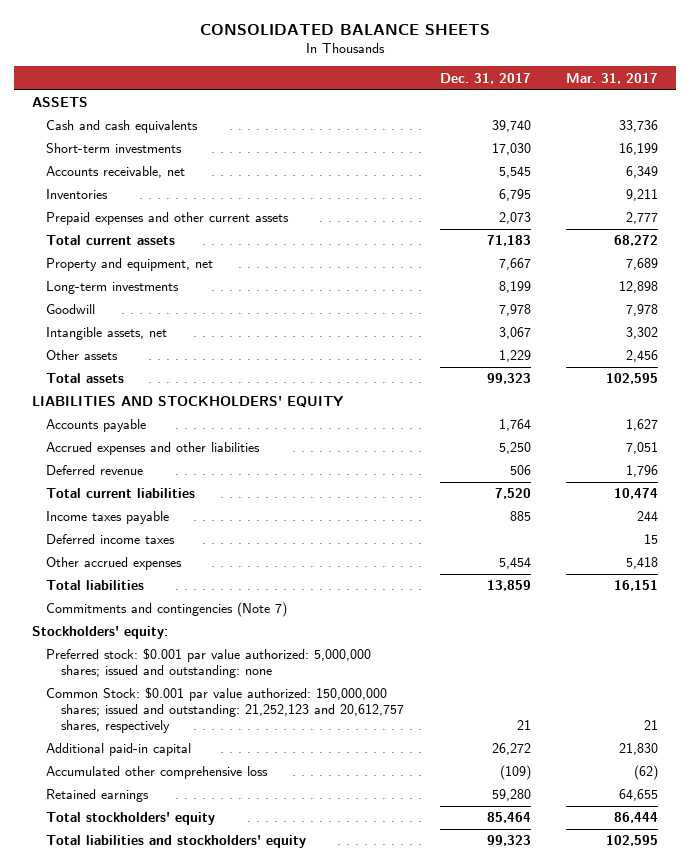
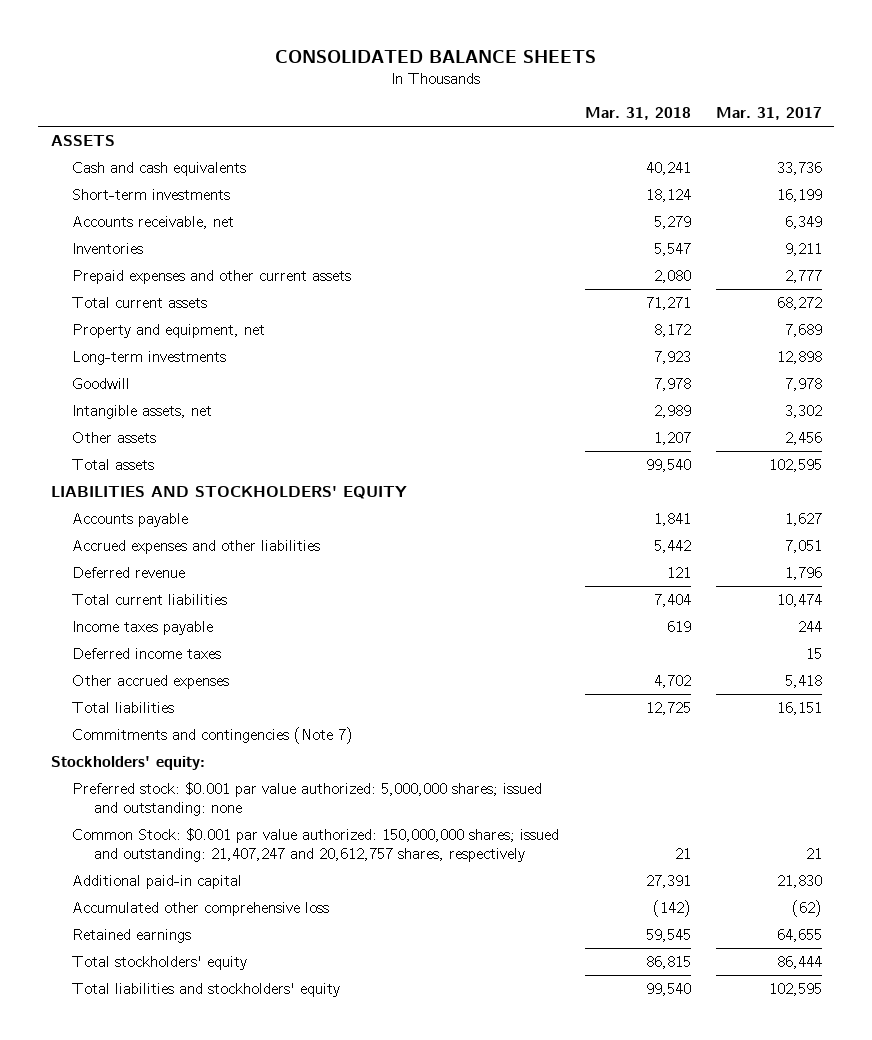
[439,72,531,84] Dec. 31, 2017 -> none
none -> [584,107,691,121] Mar. 31, 2018
[46,687,405,734] Common Stock: $0.001 par value authorized: 150,000,000 shares; issued and outstanding: 21,252,123 and 20,612,757 shares, respectively -> [72,827,560,863] Common Stock: $0.001 par value authorized: 150,000,000 shares; issued and outstanding: 21,407,247 and 20,612,757 shares, respectively

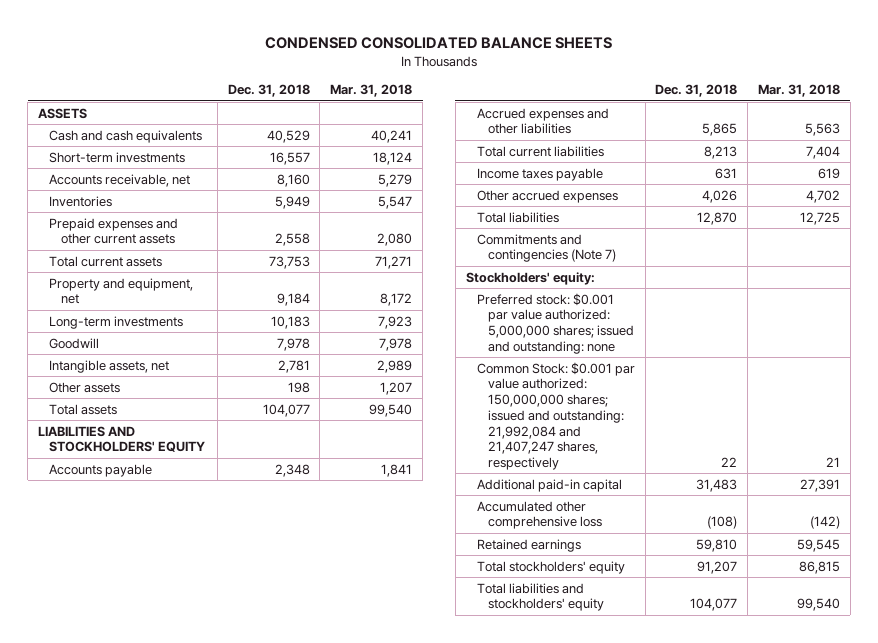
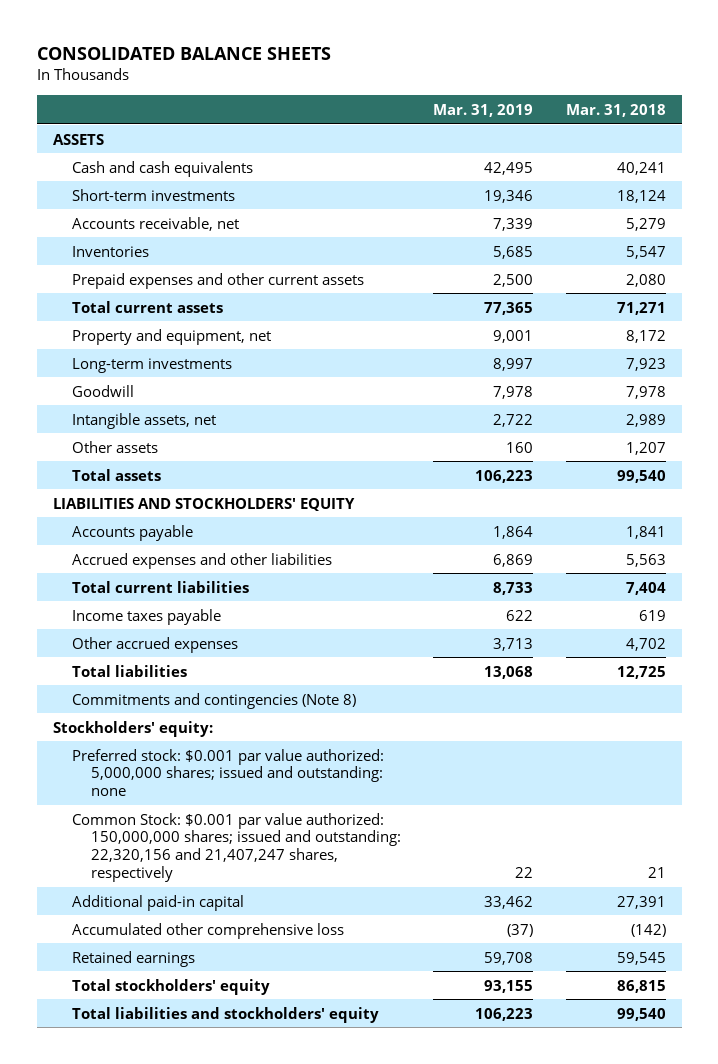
[264,36,612,49] CONDENSED CONSOLIDATED BALANCE SHEETS -> [36,47,331,61] CONSOLIDATED BALANCE SHEETS
[227,84,310,98] Dec. 31, 2018 -> none
none -> [433,104,534,118] Mar. 31, 2019
[476,233,617,263] Commitments and contingencies (Note 7) -> [72,692,357,709] Commitments and contingencies (Note 8)
[476,361,635,471] Common Stock: $0.001 par value authorized: 150,000,000 shares; issued and outstanding: 21,992,084 and 21,407,247 shares, respectively -> [72,812,402,882] Common Stock: $0.001 par value authorized: 150,000,000 shares; issued and outstanding: 22,320,156 and 21,407,247 shares, respectively

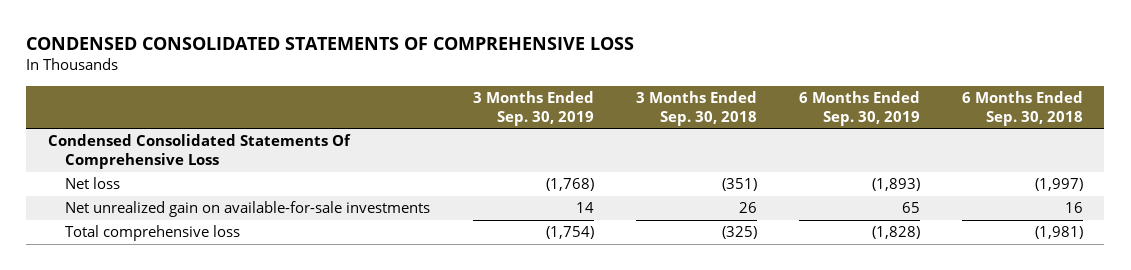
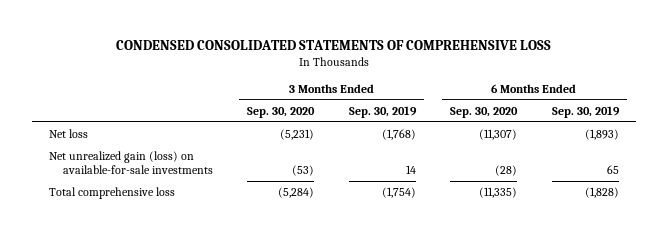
[635,90,757,126] 3 Months Ended Sep. 30, 2018 -> none
[962,90,1084,126] 6 Months Ended Sep. 30, 2018 -> none
none -> [247,106,316,118] Sep. 30, 2020
none -> [450,106,519,118] Sep. 30, 2020
[47,134,351,170] Condensed Consolidated Statements Of Comprehensive Loss -> none
[65,201,431,218] Net unrealized gain on available-for-sale investments -> [49,150,214,175] Net unrealized gain (loss) on available-for-sale investments

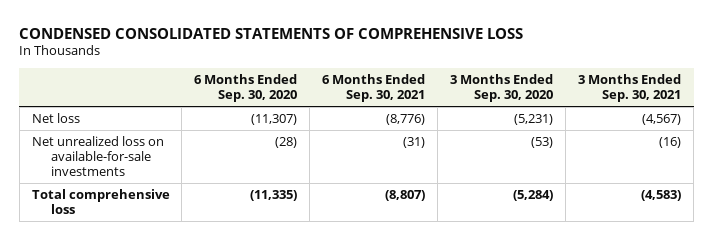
[348,105,417,118] Sep. 30, 2019 -> none
[551,105,620,118] Sep. 30, 2019 -> none
none -> [322,74,426,102] 6 Months Ended Sep. 30, 2021
none -> [578,74,682,102] 3 Months Ended Sep. 30, 2021
[49,150,214,175] Net unrealized gain (loss) on available-for-sale investments -> [31,136,164,176] Net unrealized loss on available-for-sale investments

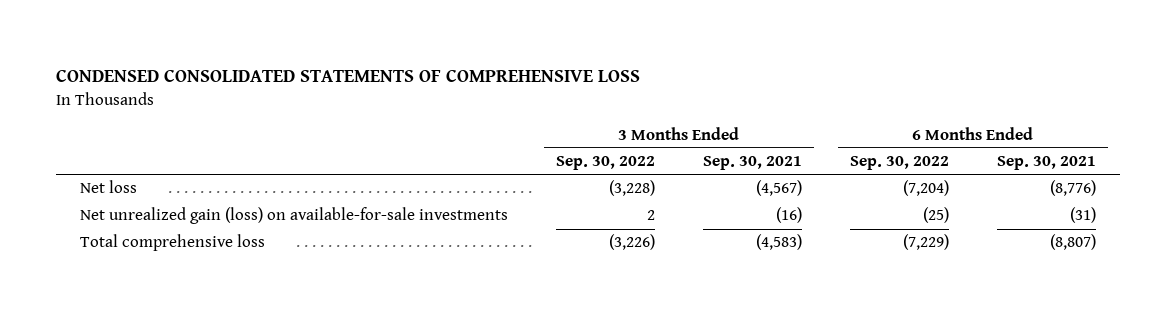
[194,74,298,102] 6 Months Ended Sep. 30, 2020 -> none
[450,74,554,102] 3 Months Ended Sep. 30, 2020 -> none
none -> [556,156,656,171] Sep. 30, 2022
none -> [849,156,949,171] Sep. 30, 2022
[31,136,164,176] Net unrealized loss on available-for-sale investments -> [80,207,509,225] Net unrealized gain (loss) on available-for-sale investments

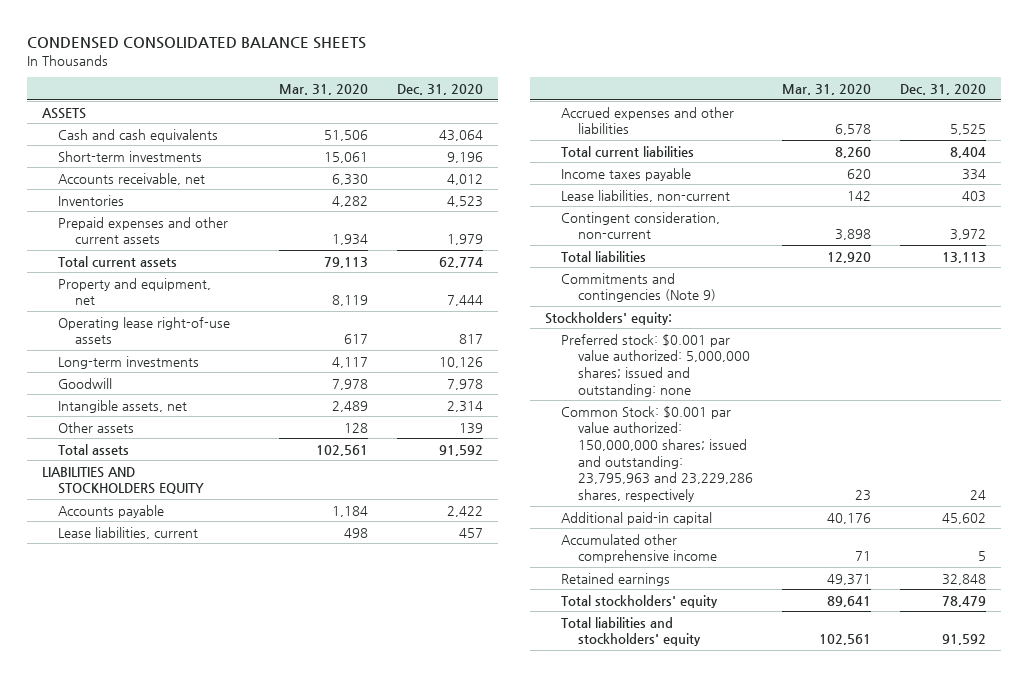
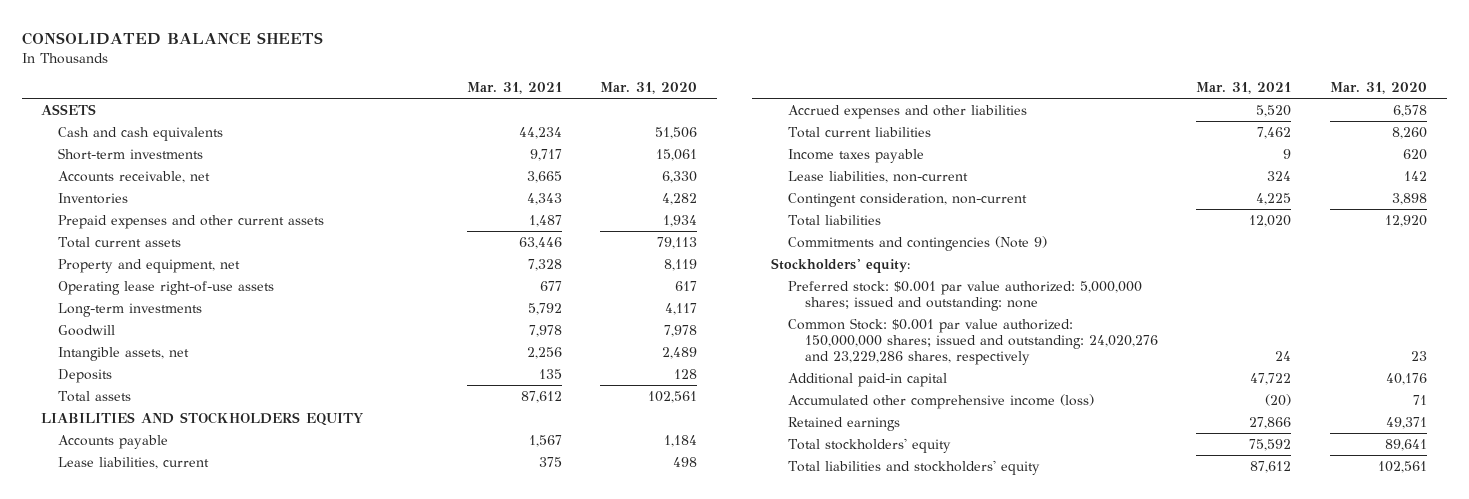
[27,37,367,50] CONDENSED CONSOLIDATED BALANCE SHEETS -> [21,31,323,45] CONSOLIDATED BALANCE SHEETS
[397,84,484,96] Dec. 31, 2020 -> none
none -> [466,82,562,95] Mar. 31, 2021
[58,421,135,433] Other assets -> [58,368,113,383] Deposits
[561,405,753,503] Common Stock: $0.001 par value authorized: 150,000,000 shares; issued and outstanding: 23,795,963 and 23,229,286 shares, respectively -> [787,317,1158,366] Common Stock: $0.001 par value authorized: 150,000,000 shares; issued and outstanding: 24,020,276 and 23,229,286 shares, respectively
[561,533,717,564] Accumulated other comprehensive income -> [787,393,1094,409] Accumulated other comprehensive income (loss)

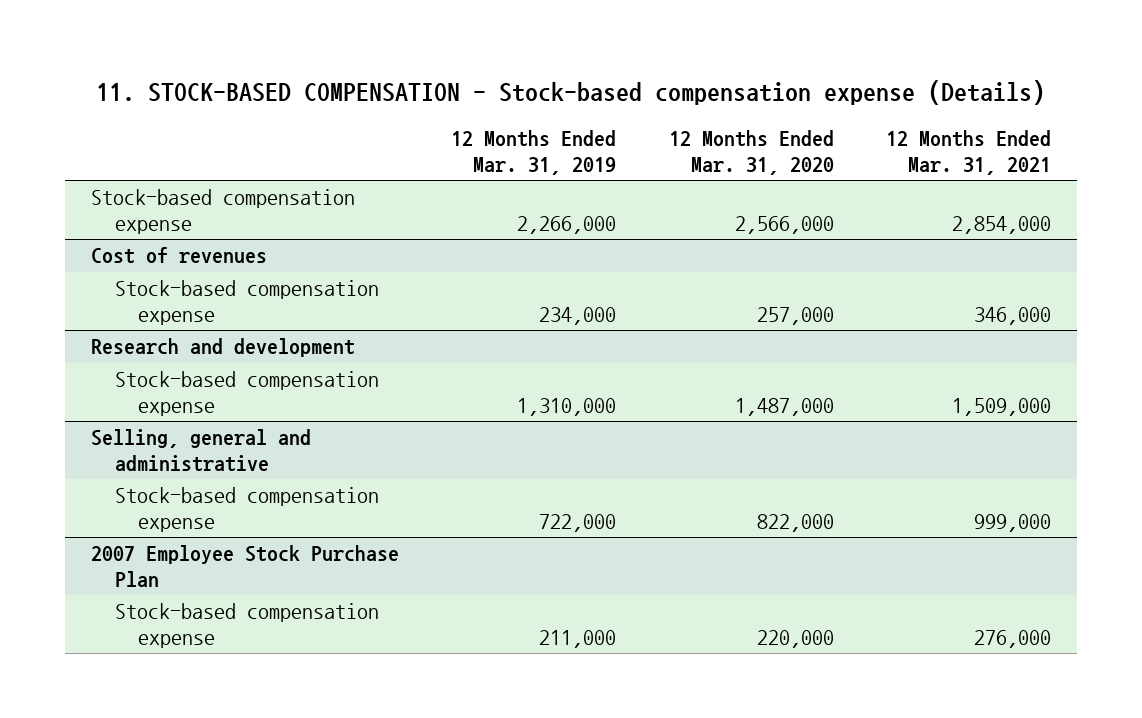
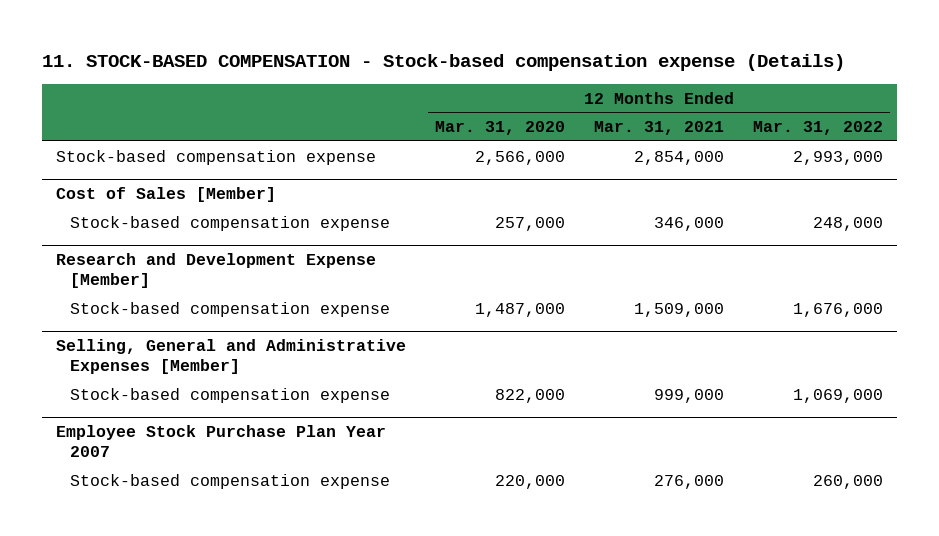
[451,130,617,176] 12 Months Ended Mar. 31, 2019 -> none
none -> [752,121,883,136] Mar. 31, 2022
[91,247,268,265] Cost of revenues -> [56,187,277,203] Cost of Sales [Member]
[91,338,356,358] Research and development -> [56,253,377,288] Research and Development Expense [Member]
[91,429,312,473] Selling, general and administrative -> [56,339,407,374] Selling, General and Administrative Expenses [Member]
[91,545,400,588] 2007 Employee Stock Purchase Plan -> [56,425,387,457] Employee Stock Purchase Plan Year 2007

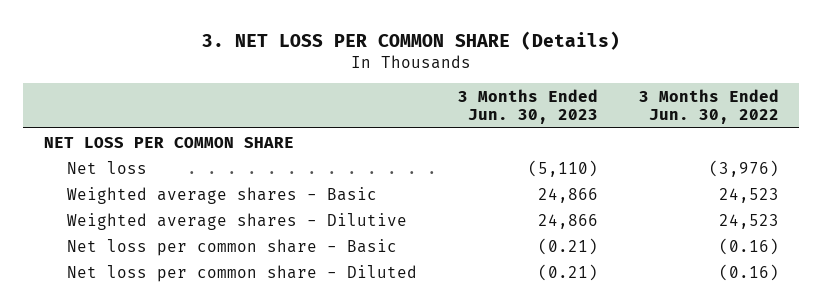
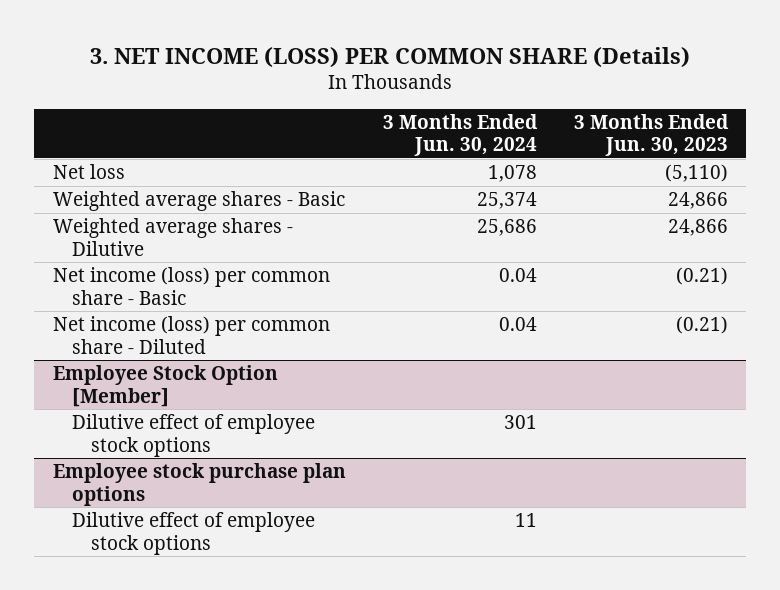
[202,31,621,51] 3. NET LOSS PER COMMON SHARE (Details) -> [90,46,691,68] 3. NET INCOME (LOSS) PER COMMON SHARE (Details)
[638,88,779,124] 3 Months Ended Jun. 30, 2022 -> none
none -> [382,114,538,157] 3 Months Ended Jun. 30, 2024
[43,136,294,148] NET LOSS PER COMMON SHARE -> none
[66,238,397,256] Net loss per common share - Basic -> [52,267,330,305] Net income (loss) per common share - Basic
[66,264,417,282] Net loss per common share - Diluted -> [52,316,330,354] Net income (loss) per common share - Diluted
none -> [52,365,278,407] Employee Stock Option [Member]
none -> [71,414,315,457] Dilutive effect of employee stock options
none -> [52,463,346,506] Employee stock purchase plan options
none -> [71,512,315,555] Dilutive effect of employee stock options

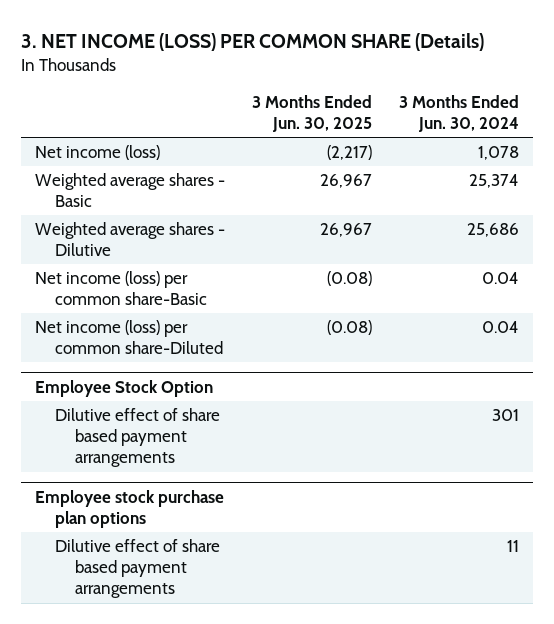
[573,114,729,157] 3 Months Ended Jun. 30, 2023 -> none
none -> [251,95,372,133] 3 Months Ended Jun. 30, 2025
[52,164,125,180] Net loss -> [34,145,160,161] Net income (loss)
[52,267,330,305] Net income (loss) per common share - Basic -> [34,271,208,306] Net income (loss) per common share-Basic
[52,316,330,354] Net income (loss) per common share - Diluted -> [34,320,224,355] Net income (loss) per common share-Diluted
[52,365,278,407] Employee Stock Option [Member] -> [34,379,213,397] Employee Stock Option
[71,414,315,457] Dilutive effect of employee stock options -> [55,408,221,468] Dilutive effect of share based payment arrangements
[71,512,315,555] Dilutive effect of employee stock options -> [55,539,221,599] Dilutive effect of share based payment arrangements

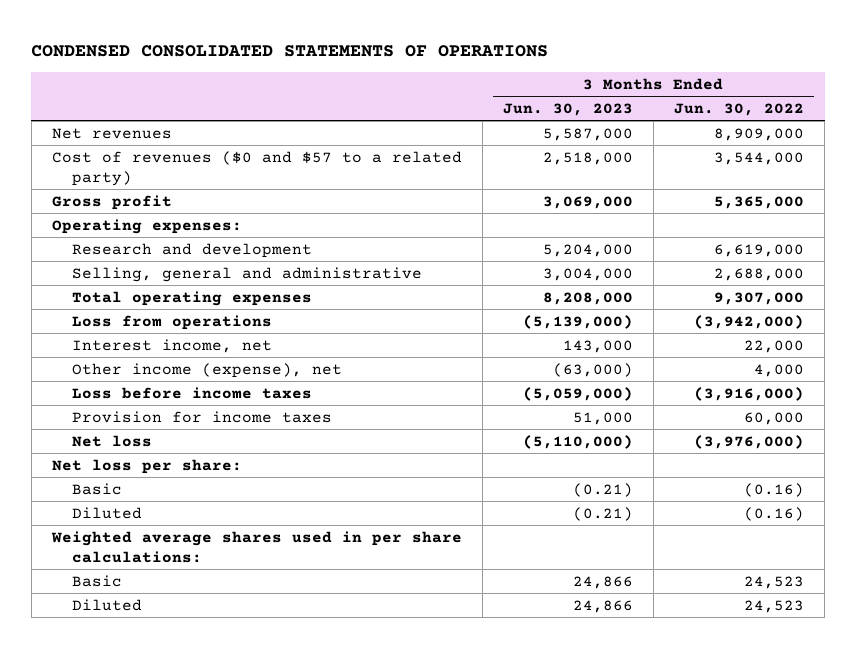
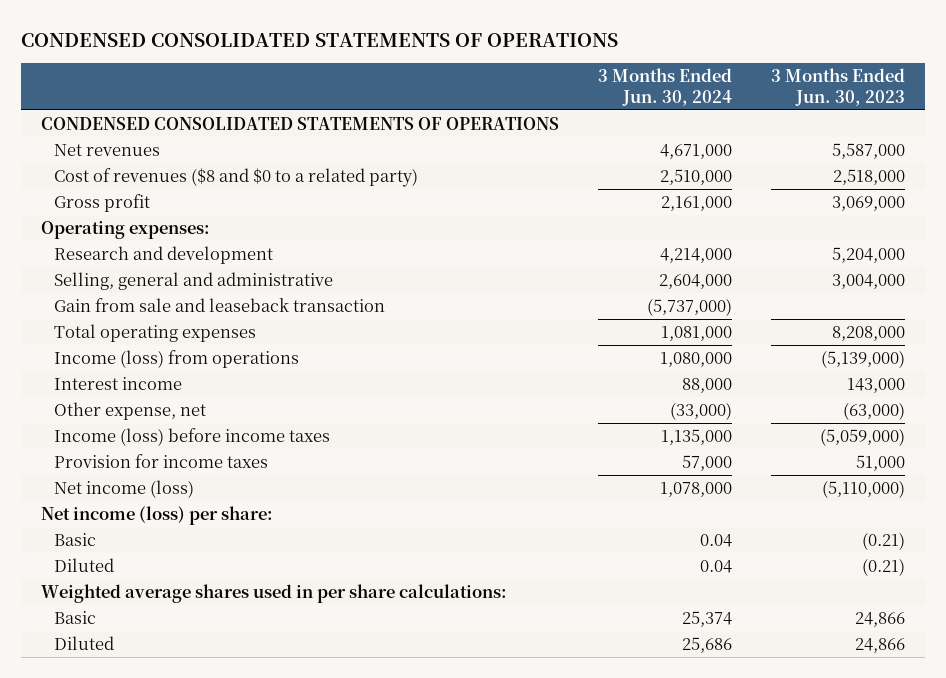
[674,102,805,116] Jun. 30, 2022 -> none
none -> [597,68,732,106] 3 Months Ended Jun. 30, 2024
none -> [40,117,559,131] CONDENSED CONSOLIDATED STATEMENTS OF OPERATIONS
[51,150,462,186] Cost of revenues ($0 and $57 to a related party) -> [54,168,419,188] Cost of revenues ($8 and $0 to a related party)
none -> [54,298,386,313] Gain from sale and leaseback transaction
[71,314,272,330] Loss from operations -> [54,350,300,369] Income (loss) from operations
[71,338,272,353] Interest income, net -> [54,377,183,391] Interest income
[71,362,342,378] Other income (expense), net -> [54,402,207,421] Other expense, net
[71,386,312,399] Loss before income taxes -> [54,428,331,447] Income (loss) before income taxes
[71,434,152,447] Net loss -> [54,480,195,499] Net income (loss)
[51,458,242,474] Net loss per share: -> [40,506,273,526] Net income (loss) per share:

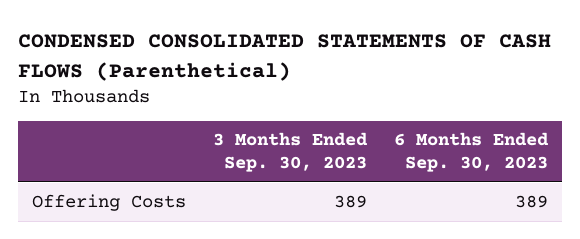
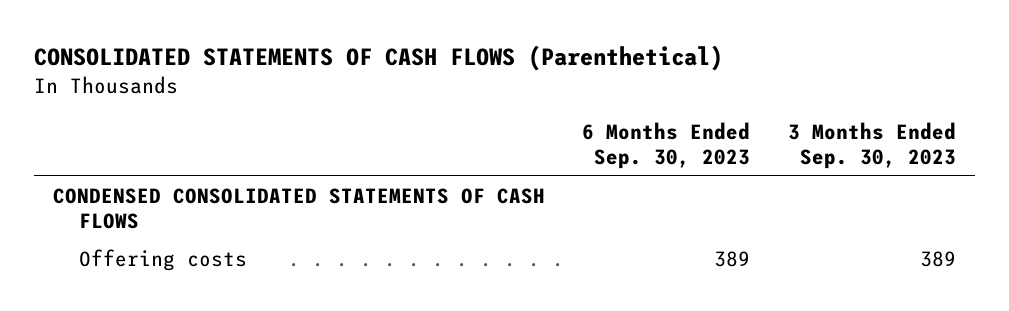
[18,34,552,81] CONDENSED CONSOLIDATED STATEMENTS OF CASH FLOWS (Parenthetical) -> [33,45,723,72] CONSOLIDATED STATEMENTS OF CASH FLOWS (Parenthetical)
none -> [52,187,545,230] CONDENSED CONSOLIDATED STATEMENTS OF CASH FLOWS
[31,194,186,212] Offering Costs -> [78,248,247,271] Offering costs

